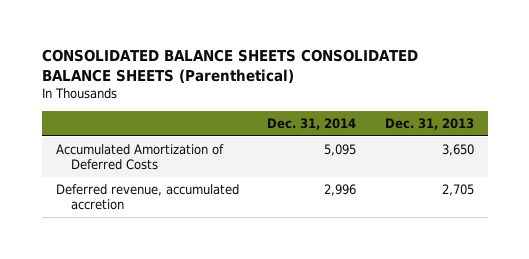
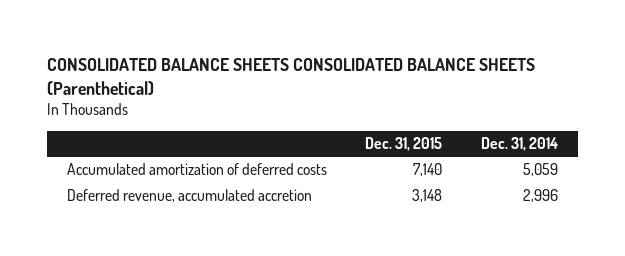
[384,117,474,130] Dec. 31, 2013 -> none
none -> [365,137,443,152] Dec. 31, 2015
[55,144,224,171] Accumulated Amortization of Deferred Costs -> [66,163,327,176] Accumulated amortization of deferred costs
[324,144,357,157] 5,095 -> [523,163,559,177] 5,059

